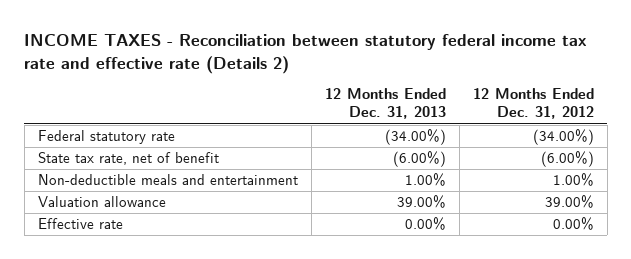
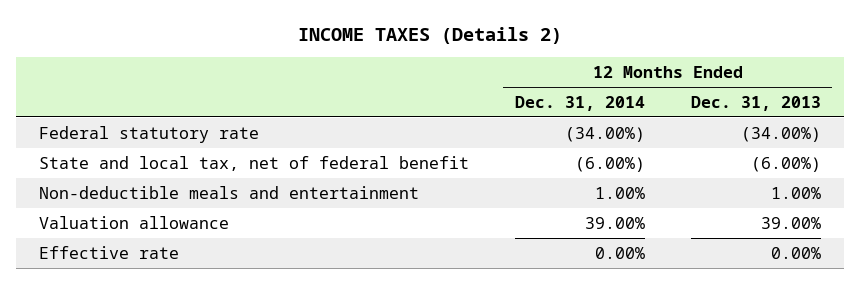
[24,33,588,74] INCOME TAXES - Reconciliation between statutory federal income tax rate and effective rate (Details 2) -> [297,27,562,45] INCOME TAXES (Details 2)
[472,88,594,120] 12 Months Ended Dec. 31, 2012 -> none
none -> [514,95,645,111] Dec. 31, 2014
[37,152,219,166] State tax rate, net of benefit -> [38,155,469,171] State and local tax, net of federal benefit

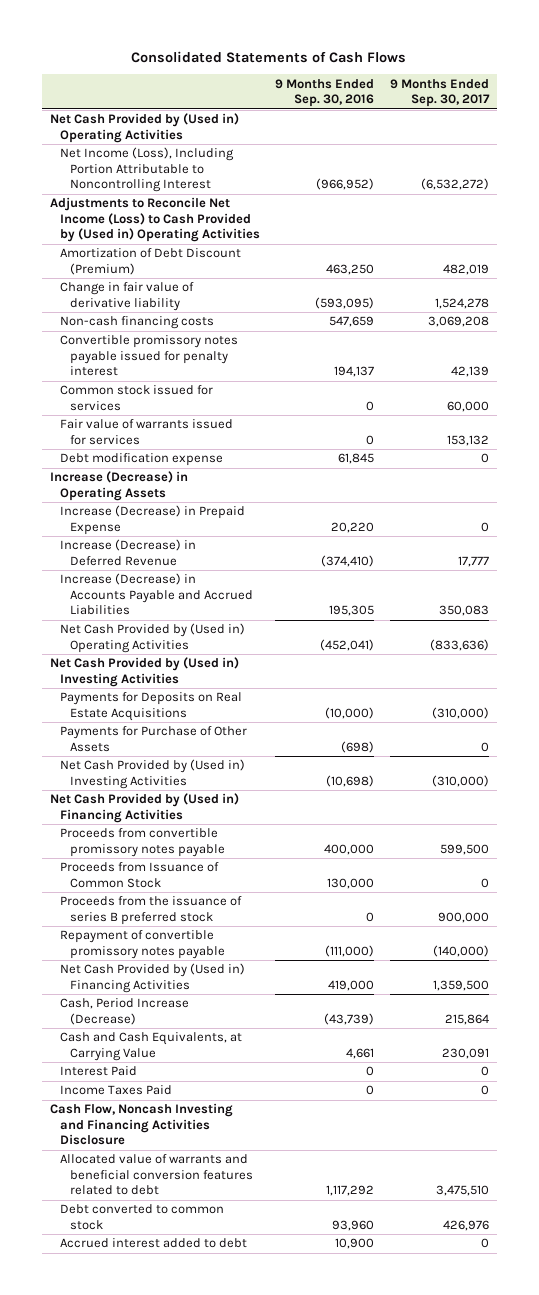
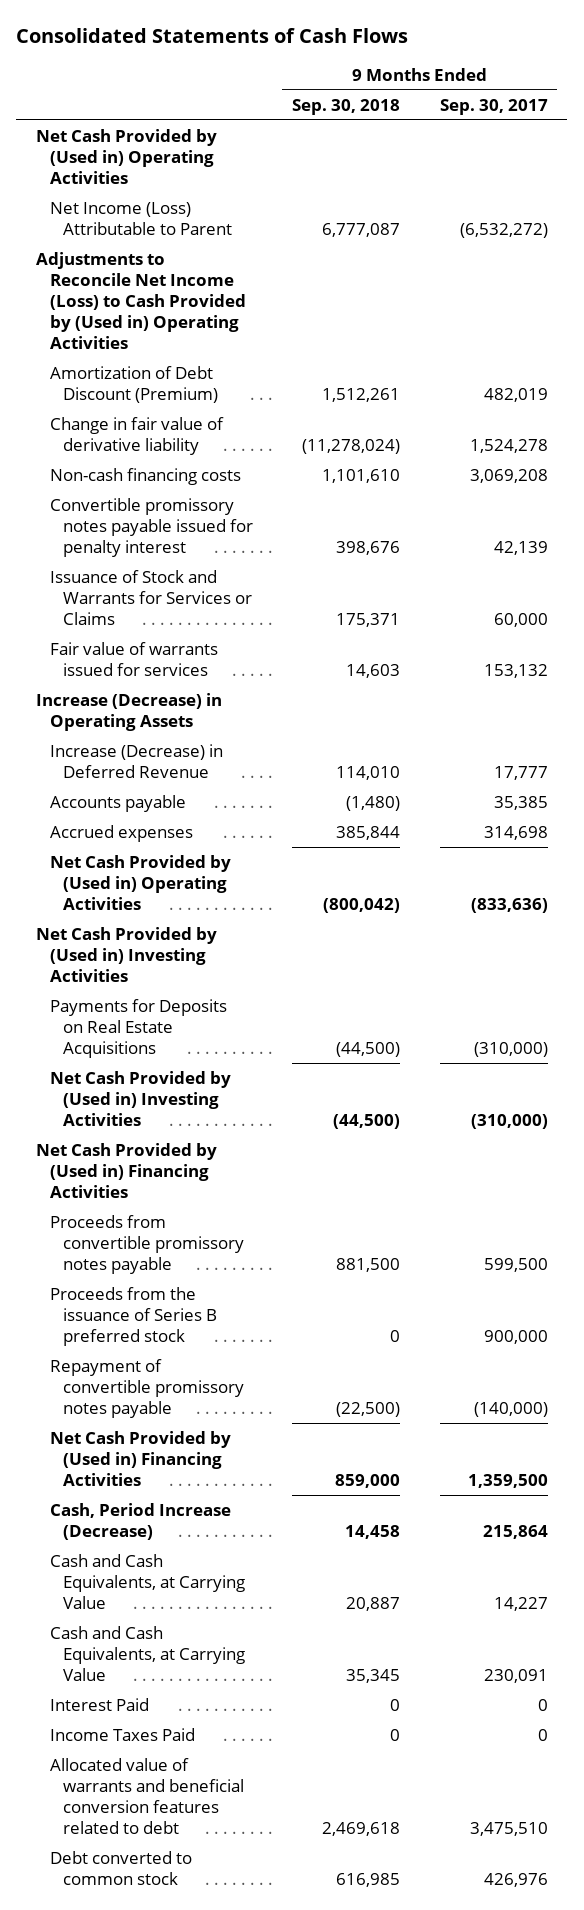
[275,78,375,108] 9 Months Ended Sep. 30, 2016 -> none
none -> [292,98,401,115] Sep. 30, 2018
[59,147,234,193] Net Income (Loss), Including Portion Attributable to Noncontrolling Interest -> [49,202,233,236] Net Income (Loss) Attributable to Parent
[59,385,213,411] Common stock issued for services -> none
none -> [49,570,253,626] Issuance of Stock and Warrants for Services or Claims
[59,453,223,467] Debt modification expense -> none
[59,505,245,535] Increase (Decrease) in Prepaid Expense -> none
[59,573,253,616] Increase (Decrease) in Accounts Payable and Accrued Liabilities -> none
none -> [49,795,186,813] Accounts payable
none -> [49,825,193,843] Accrued expenses
[59,726,247,752] Payments for Purchase of Other Assets -> none
[59,862,219,888] Proceeds from Issuance of Common Stock -> none
[59,896,242,925] Proceeds from the issuance of series B preferred stock -> [49,1287,218,1347] Proceeds from the issuance of Series B preferred stock
none -> [49,1554,246,1610] Cash and Cash Equivalents, at Carrying Value
[49,1103,233,1146] Cash Flow, Noncash Investing and Financing Activities Disclosure -> none
[59,1238,247,1249] Accrued interest added to debt -> none

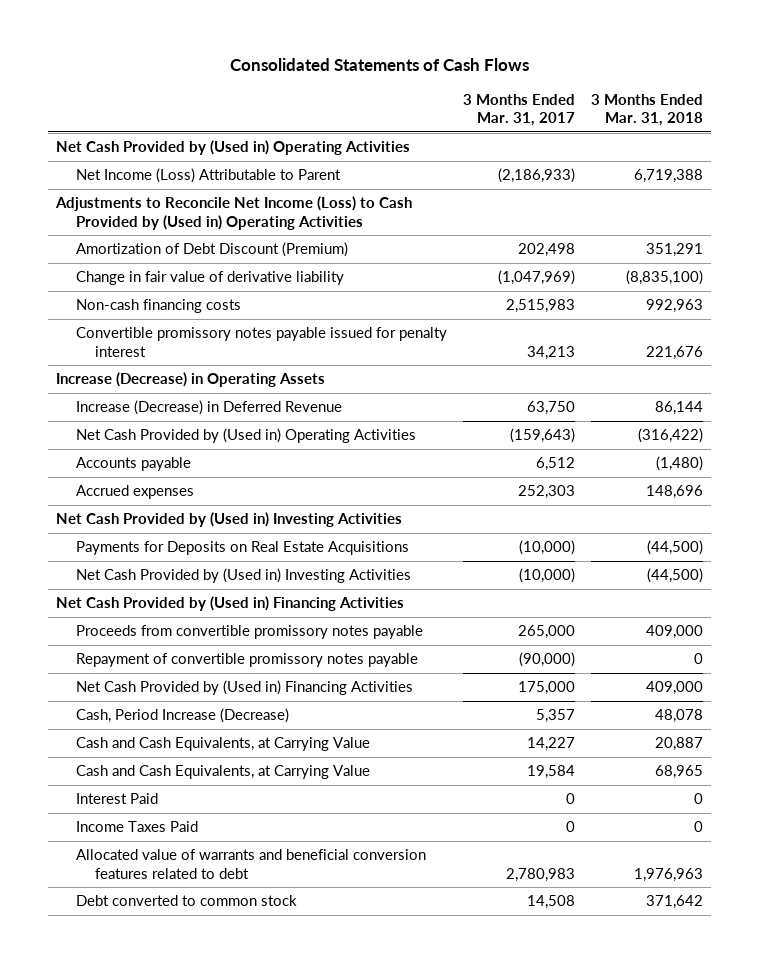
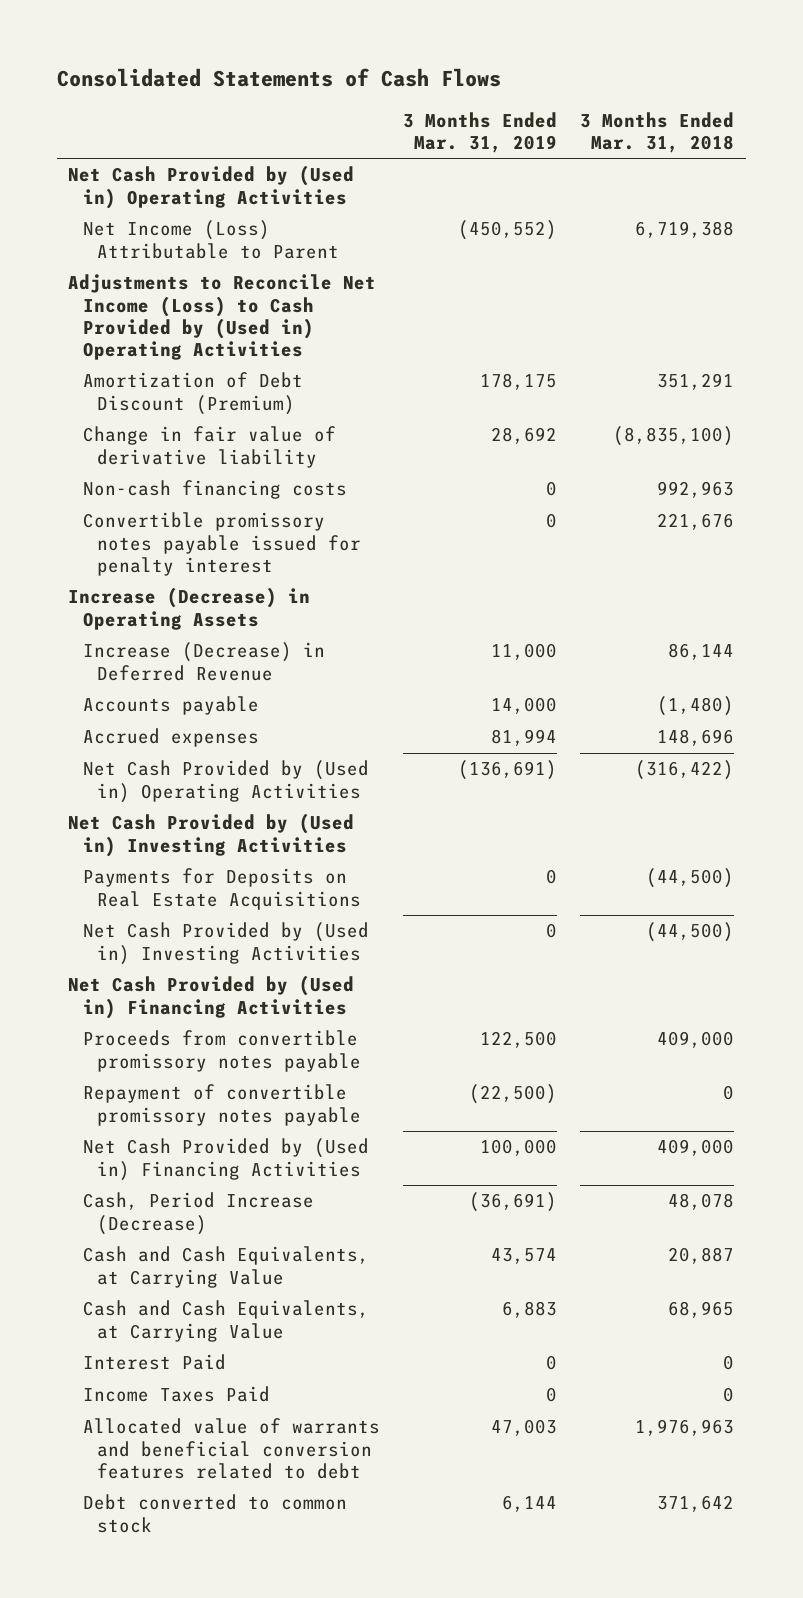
[462,93,575,127] 3 Months Ended Mar. 31, 2017 -> none
none -> [402,111,557,154] 3 Months Ended Mar. 31, 2019
[75,428,416,444] Net Cash Provided by (Used in) Operating Activities -> [82,760,369,803] Net Cash Provided by (Used in) Operating Activities

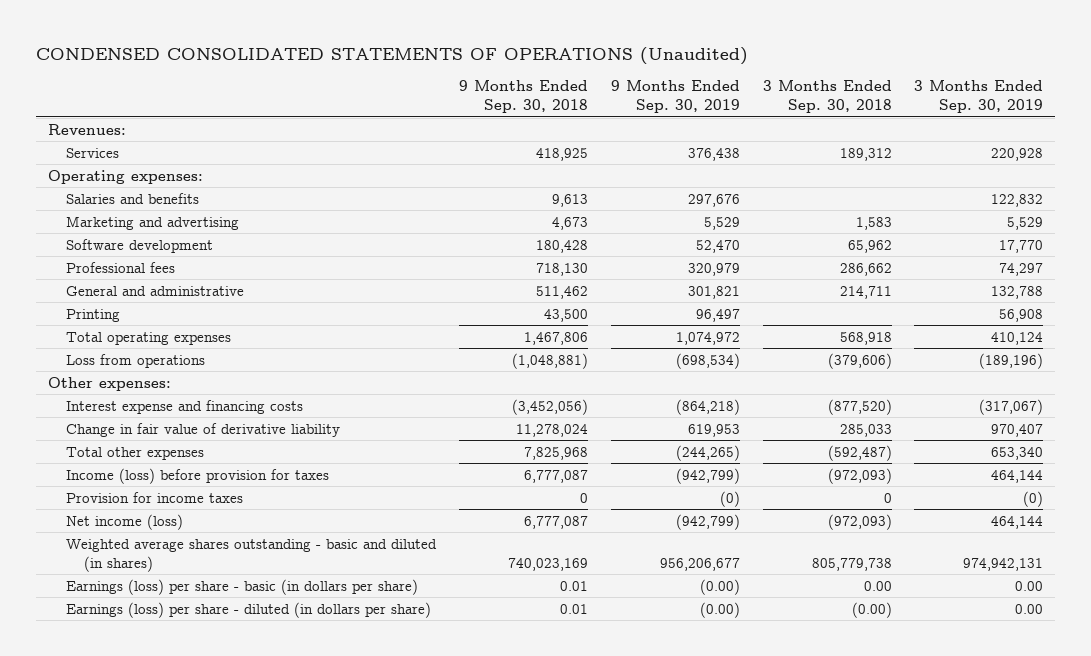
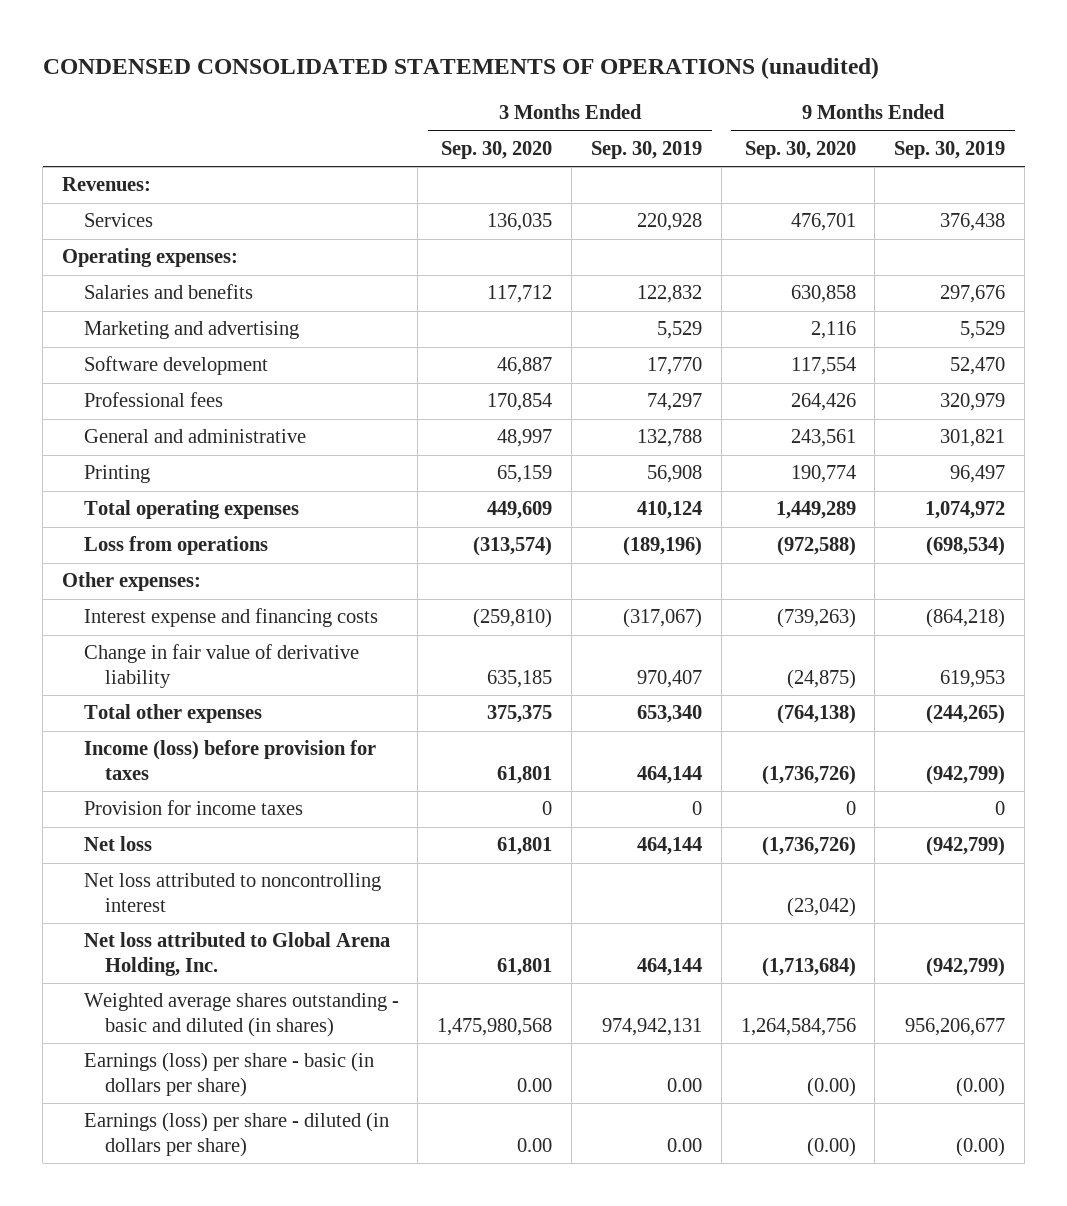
[36,46,749,65] CONDENSED CONSOLIDATED STATEMENTS OF OPERATIONS (Unaudited) -> [42,57,879,80] CONDENSED CONSOLIDATED STATEMENTS OF OPERATIONS (unaudited)
[458,80,588,114] 9 Months Ended Sep. 30, 2018 -> none
[762,80,892,114] 3 Months Ended Sep. 30, 2018 -> none
none -> [441,141,553,160] Sep. 30, 2020
none -> [744,141,856,160] Sep. 30, 2020
[719,490,740,507] (0) -> [995,801,1006,816] 0
[1023,490,1044,507] (0) -> [691,801,702,816] 0
none -> [83,836,152,852] Net loss
none -> [83,873,381,913] Net loss attributed to noncontrolling interest
[65,513,183,530] Net income (loss) -> [83,932,390,977] Net loss attributed to Global Arena Holding, Inc.

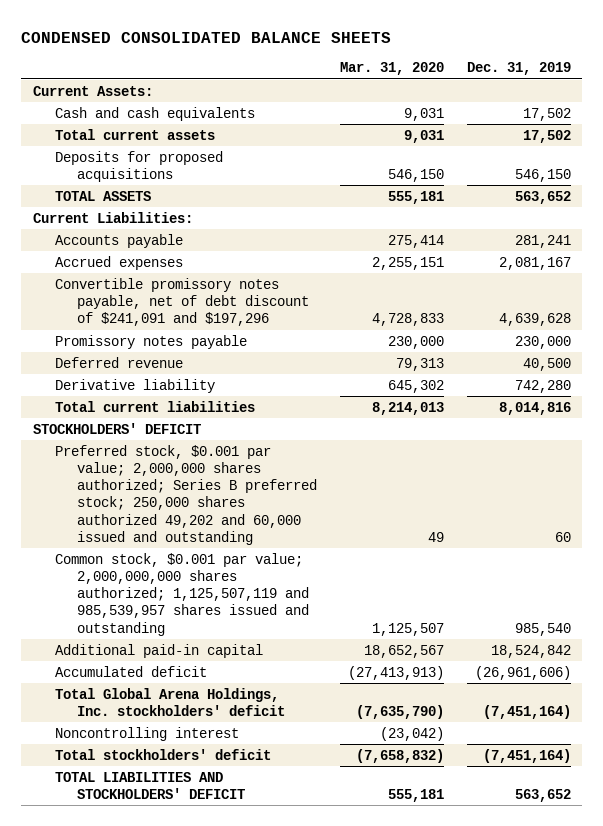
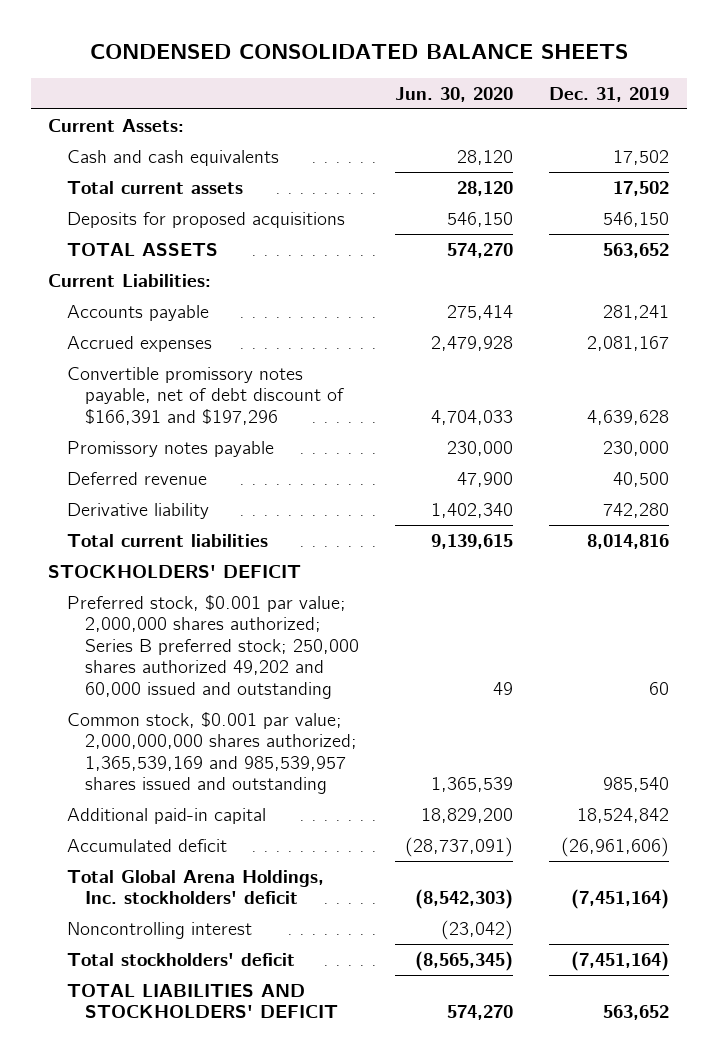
[339,62,444,76] Mar. 31, 2020 -> none
none -> [394,86,513,102] Jun. 30, 2020
[54,277,309,327] Convertible promissory notes payable, net of debt discount of $241,091 and $197,296 -> [66,366,345,425] Convertible promissory notes payable, net of debt discount of $166,391 and $197,296
[54,552,309,636] Common stock, $0.001 par value; 2,000,000,000 shares authorized; 1,125,507,119 and 985,539,957 shares issued and outstanding -> [66,711,358,795] Common stock, $0.001 par value; 2,000,000,000 shares authorized; 1,365,539,169 and 985,539,957 shares issued and outstanding

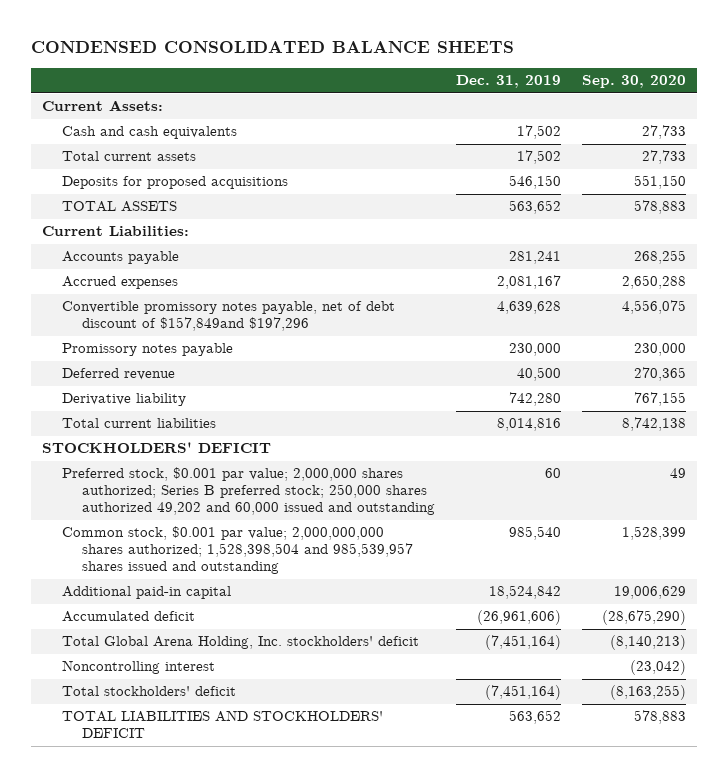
[394,86,513,102] Jun. 30, 2020 -> none
none -> [582,75,687,89] Sep. 30, 2020
[66,366,345,425] Convertible promissory notes payable, net of debt discount of $166,391 and $197,296 -> [61,301,395,332] Convertible promissory notes payable, net of debt discount of $157,849and $197,296
[66,711,358,795] Common stock, $0.001 par value; 2,000,000,000 shares authorized; 1,365,539,169 and 985,539,957 shares issued and outstanding -> [61,526,413,575] Common stock, $0.001 par value; 2,000,000,000 shares authorized; 1,528,398,504 and 985,539,957 shares issued and outstanding
[66,869,324,905] Total Global Arena Holdings, Inc. stockholders' deficit -> [61,636,419,650] Total Global Arena Holding, Inc. stockholders' deficit

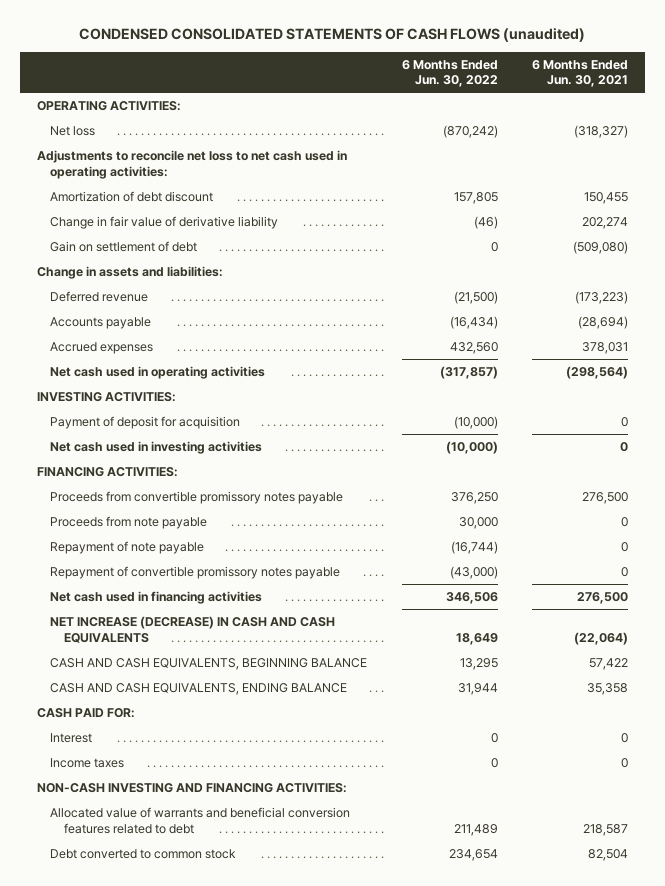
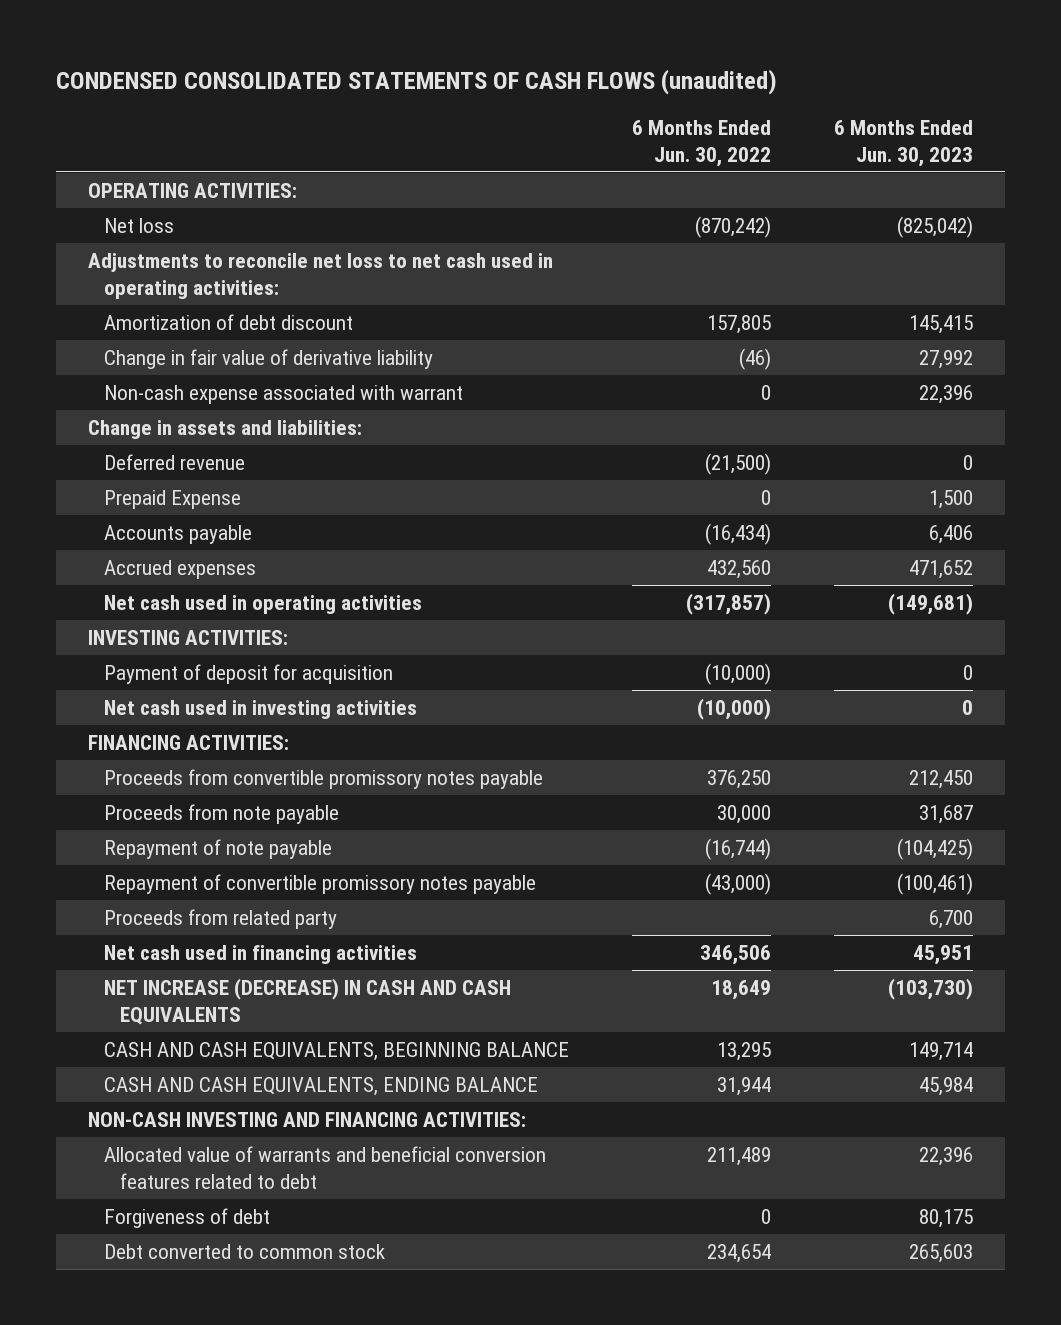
[531,59,628,88] 6 Months Ended Jun. 30, 2021 -> none
none -> [834,119,974,167] 6 Months Ended Jun. 30, 2023
[50,240,198,252] Gain on settlement of debt -> none
none -> [103,384,463,404] Non-cash expense associated with warrant
none -> [103,489,241,509] Prepaid Expense
none -> [103,908,337,929] Proceeds from related party
[37,707,136,718] CASH PAID FOR: -> none
[50,732,93,743] Interest -> none
[50,757,125,768] Income taxes -> none
none -> [103,1207,270,1228] Forgiveness of debt

